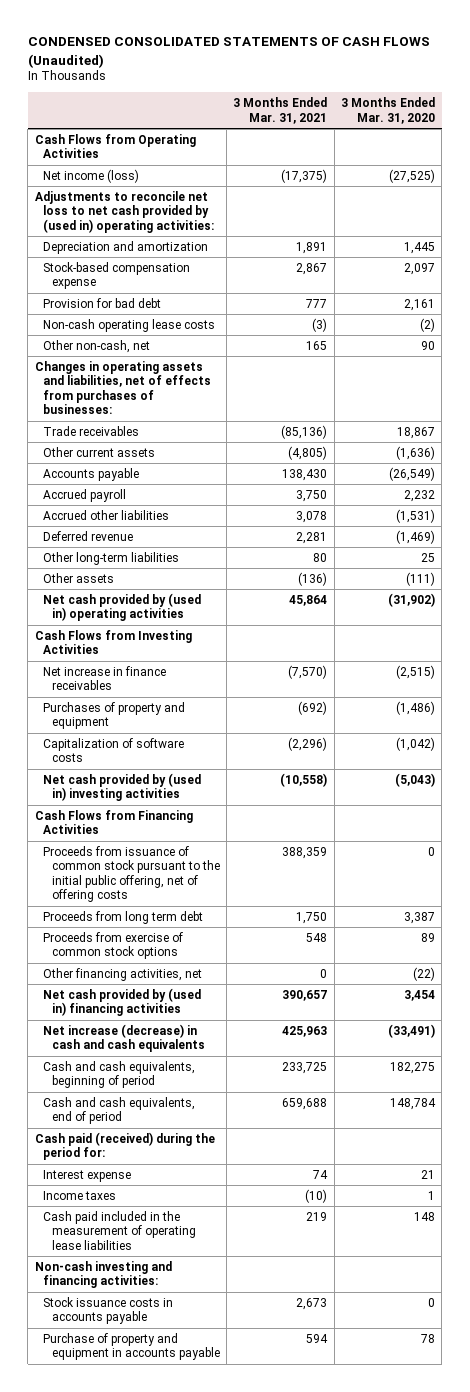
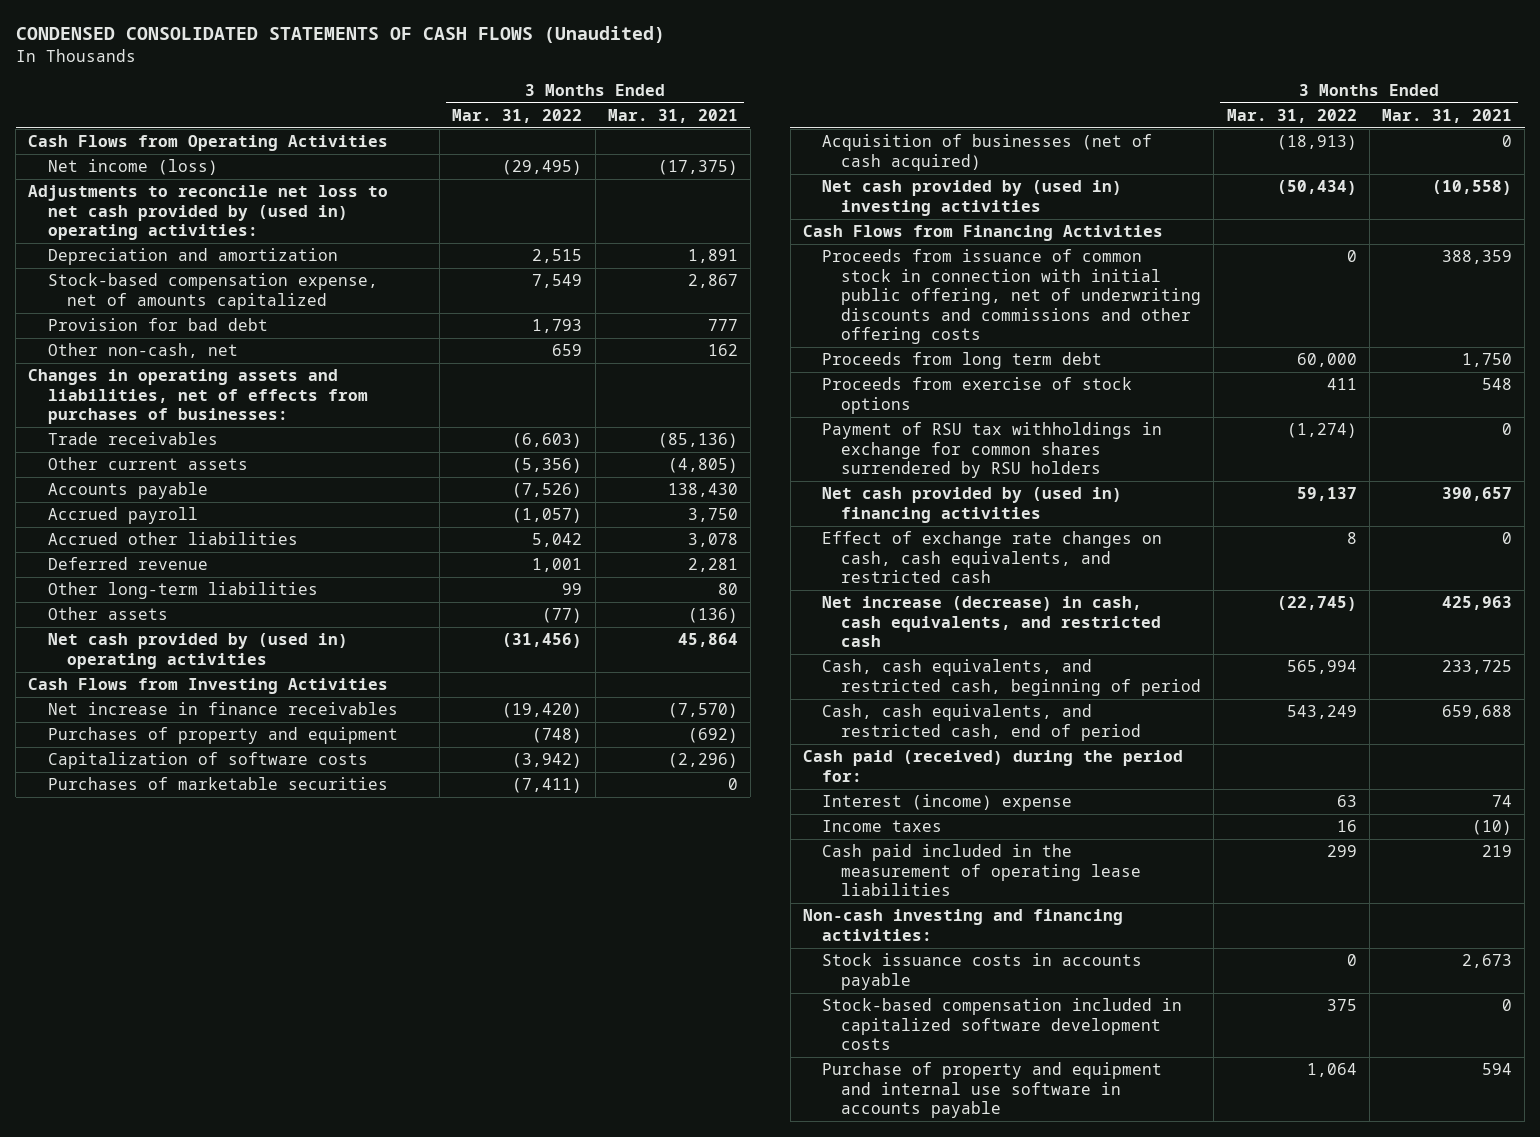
[340,97,435,124] 3 Months Ended Mar. 31, 2020 -> none
none -> [452,109,583,124] Mar. 31, 2022
[43,261,191,290] Stock-based compensation expense -> [47,273,378,310] Stock-based compensation expense, net of amounts capitalized
[43,318,216,332] Non-cash operating lease costs -> none
[306,340,328,350] 165 -> [707,344,738,357] 162
none -> [47,777,388,791] Purchases of marketable securities
none -> [822,134,1153,171] Acquisition of businesses (net of cash acquired)
[43,845,221,903] Proceeds from issuance of common stock pursuant to the initial public offering, net of offering costs -> [822,249,1202,345] Proceeds from issuance of common stock in connection with initial public offering, net of underwriting discounts and commissions and other offering costs
[43,967,203,981] Other financing activities, net -> none
[43,931,184,960] Proceeds from exercise of common stock options -> [822,377,1133,414] Proceeds from exercise of stock options
none -> [822,422,1163,479] Payment of RSU tax withholdings in exchange for common shares surrendered by RSU holders
none -> [822,531,1163,584] Effect of exchange rate changes on cash, cash equivalents, and restricted cash
[43,1023,206,1053] Net increase (decrease) in cash and cash equivalents -> [822,596,1162,648] Net increase (decrease) in cash, cash equivalents, and restricted cash
[43,1060,196,1089] Cash and cash equivalents, beginning of period -> [822,659,1202,696] Cash, cash equivalents, and restricted cash, beginning of period
[43,1096,196,1125] Cash and cash equivalents, end of period -> [822,704,1142,741] Cash, cash equivalents, and restricted cash, end of period
[43,1169,132,1182] Interest expense -> [822,794,1073,812] Interest (income) expense
none -> [822,998,1183,1051] Stock-based compensation included in capitalized software development costs
[43,1332,221,1361] Purchase of property and equipment in accounts payable -> [822,1062,1163,1119] Purchase of property and equipment and internal use software in accounts payable

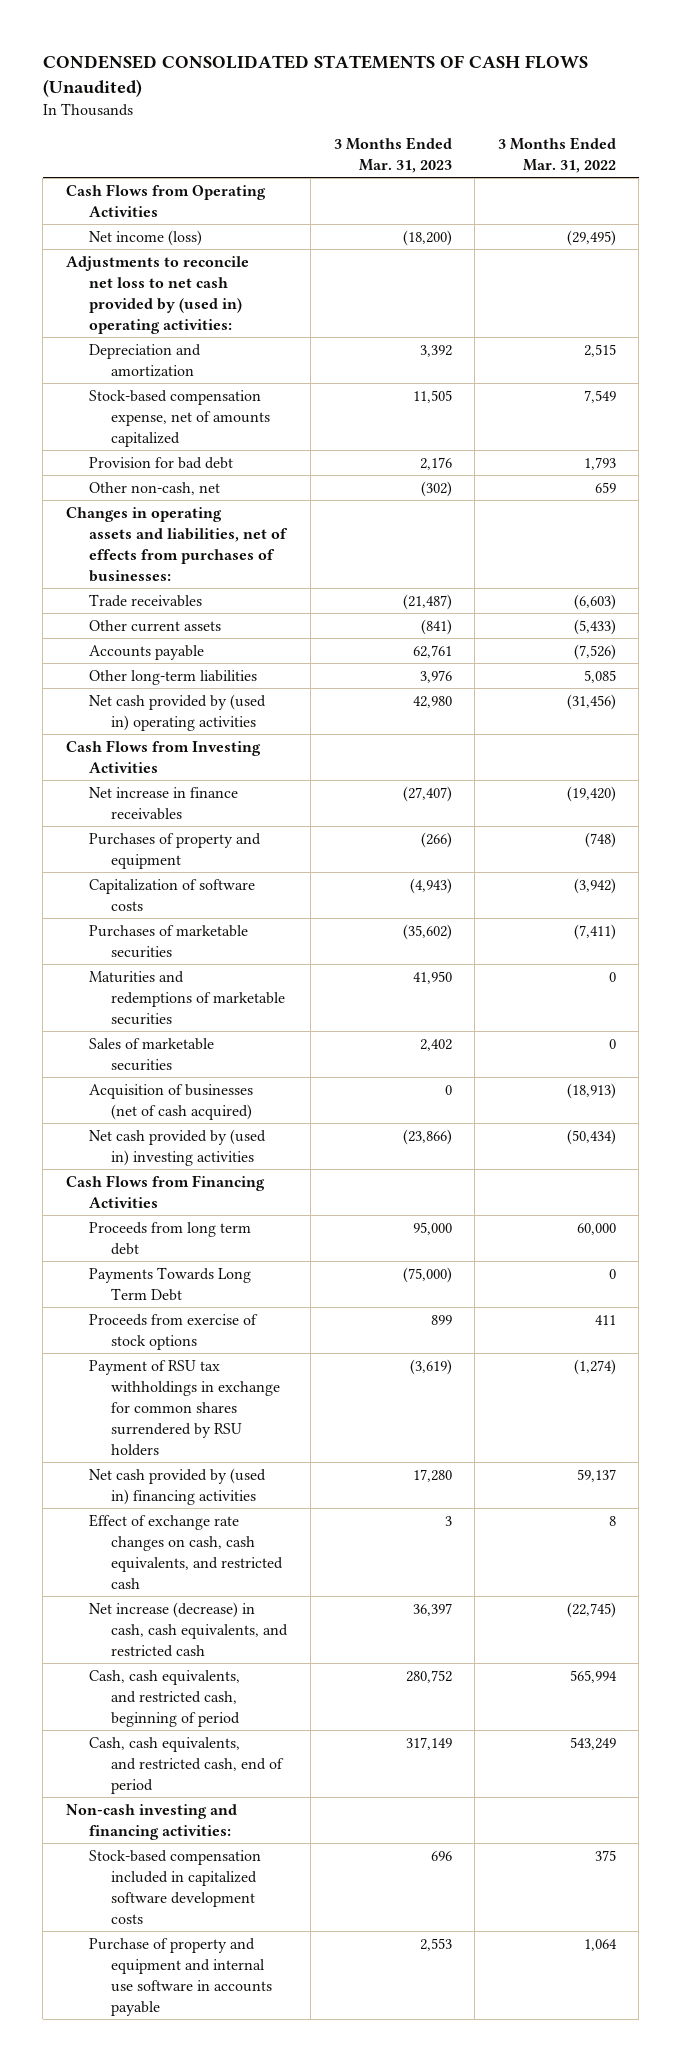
[607,109,738,124] Mar. 31, 2021 -> none
none -> [333,137,452,174] 3 Months Ended Mar. 31, 2023
[512,458,583,474] (5,356) -> [573,618,616,635] (5,433)
[47,507,198,525] Accrued payroll -> none
[47,532,298,546] Accrued other liabilities -> none
[47,557,208,571] Deferred revenue -> none
[47,607,168,621] Other assets -> none
[562,583,583,596] 99 -> [583,669,616,683] 5,085
none -> [88,970,286,1025] Maturities and redemptions of marketable securities
none -> [88,1037,214,1071] Sales of marketable securities
[822,249,1202,345] Proceeds from issuance of common stock in connection with initial public offering, net of underwriting discounts and commissions and other offering costs -> none
none -> [88,1266,251,1301] Payments Towards Long Term Debt
[802,750,1183,782] Cash paid (received) during the period for: -> none
[822,794,1073,812] Interest (income) expense -> none
[822,820,943,833] Income taxes -> none
[822,844,1142,897] Cash paid included in the measurement of operating lease liabilities -> none
[822,953,1143,990] Stock issuance costs in accounts payable -> none

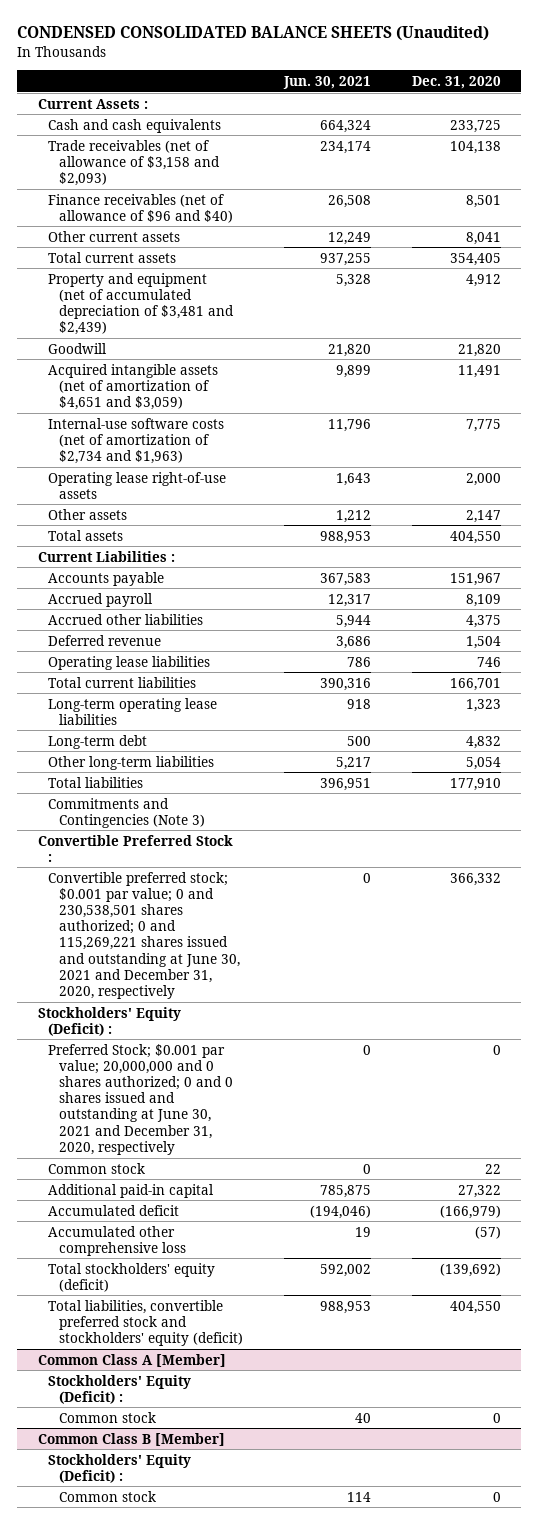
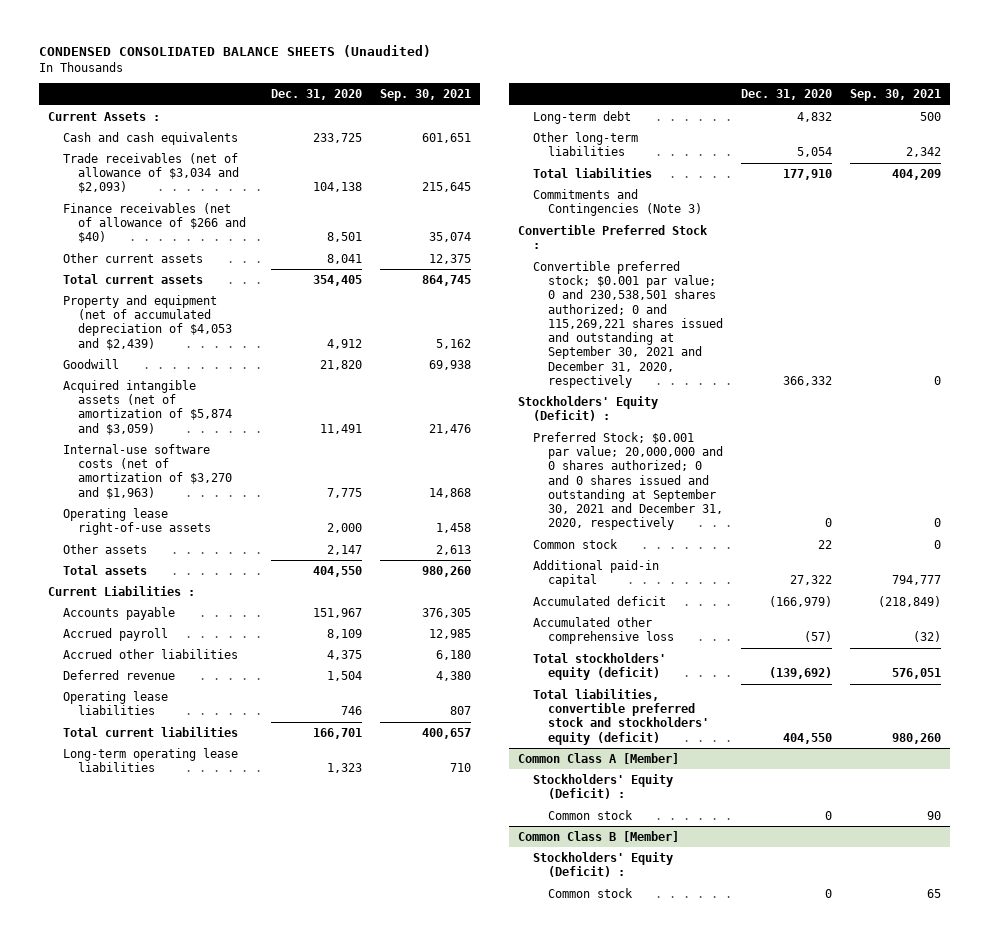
[282,75,371,89] Jun. 30, 2021 -> none
none -> [380,89,472,102] Sep. 30, 2021
[48,139,221,186] Trade receivables (net of allowance of $3,158 and $2,093) -> [63,152,240,194] Trade receivables (net of allowance of $3,034 and $2,093)
[48,193,234,223] Finance receivables (net of allowance of $96 and $40) -> [63,202,247,244] Finance receivables (net of allowance of $266 and $40)
[48,272,235,336] Property and equipment (net of accumulated depreciation of $3,481 and $2,439) -> [63,294,233,350] Property and equipment (net of accumulated depreciation of $4,053 and $2,439)
[48,363,219,410] Acquired intangible assets (net of amortization of $4,651 and $3,059) -> [63,379,233,435] Acquired intangible assets (net of amortization of $5,874 and $3,059)
[48,417,225,464] Internal-use software costs (net of amortization of $2,734 and $1,963) -> [63,443,233,499] Internal-use software costs (net of amortization of $3,270 and $1,963)
[48,871,241,1000] Convertible preferred stock; $0.001 par value; 0 and 230,538,501 shares authorized; 0 and 115,269,221 shares issued and outstanding at June 30, 2021 and December 31, 2020, respectively -> [532,260,724,389] Convertible preferred stock; $0.001 par value; 0 and 230,538,501 shares authorized; 0 and 115,269,221 shares issued and outstanding at September 30, 2021 and December 31, 2020, respectively
[48,1043,234,1155] Preferred Stock; $0.001 par value; 20,000,000 and 0 shares authorized; 0 and 0 shares issued and outstanding at June 30, 2021 and December 31, 2020, respectively -> [532,431,724,531] Preferred Stock; $0.001 par value; 20,000,000 and 0 shares authorized; 0 and 0 shares issued and outstanding at September 30, 2021 and December 31, 2020, respectively

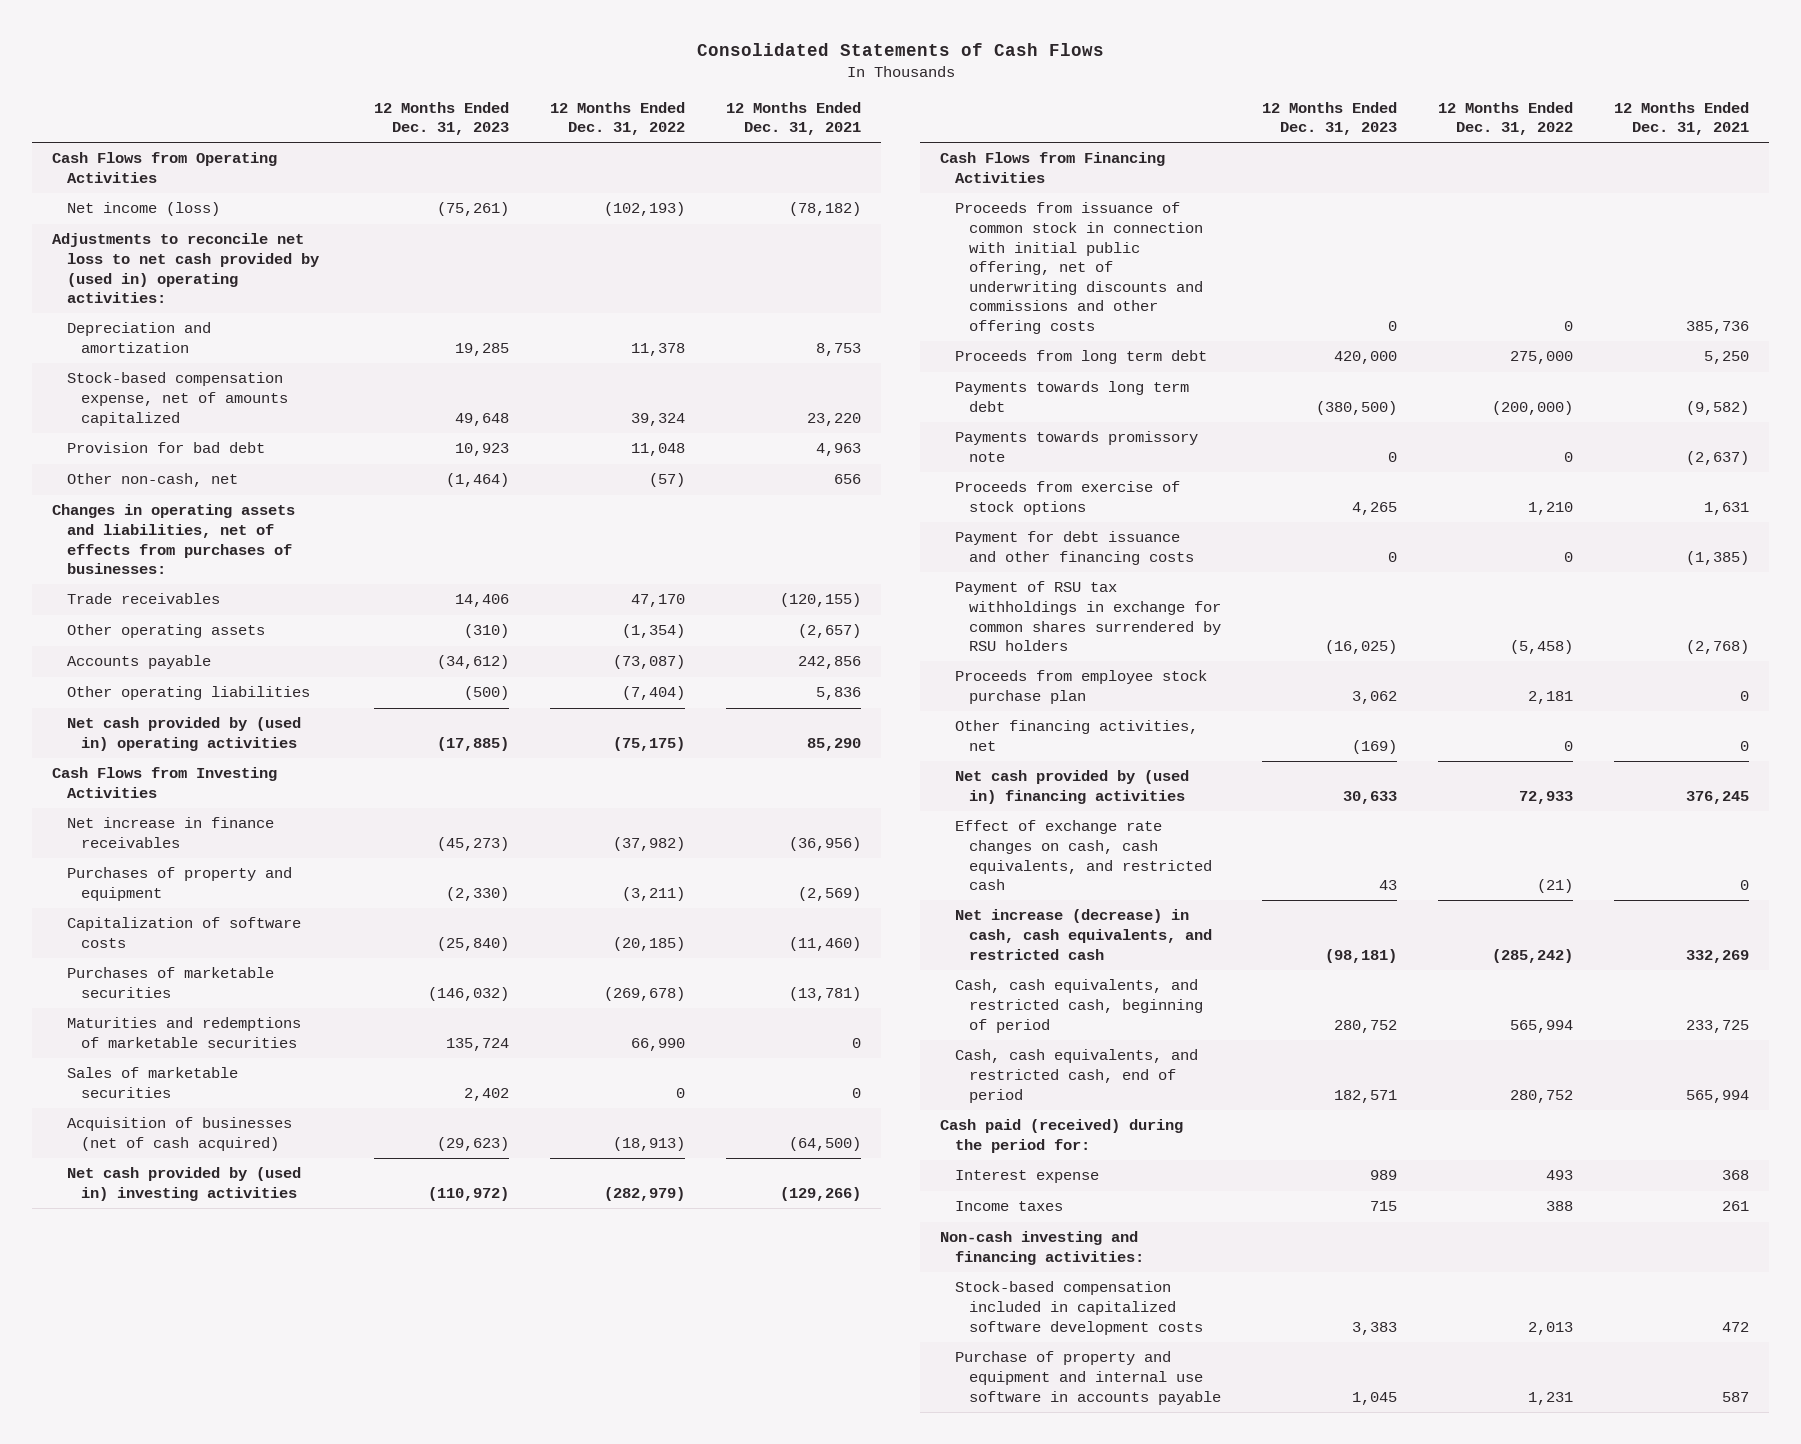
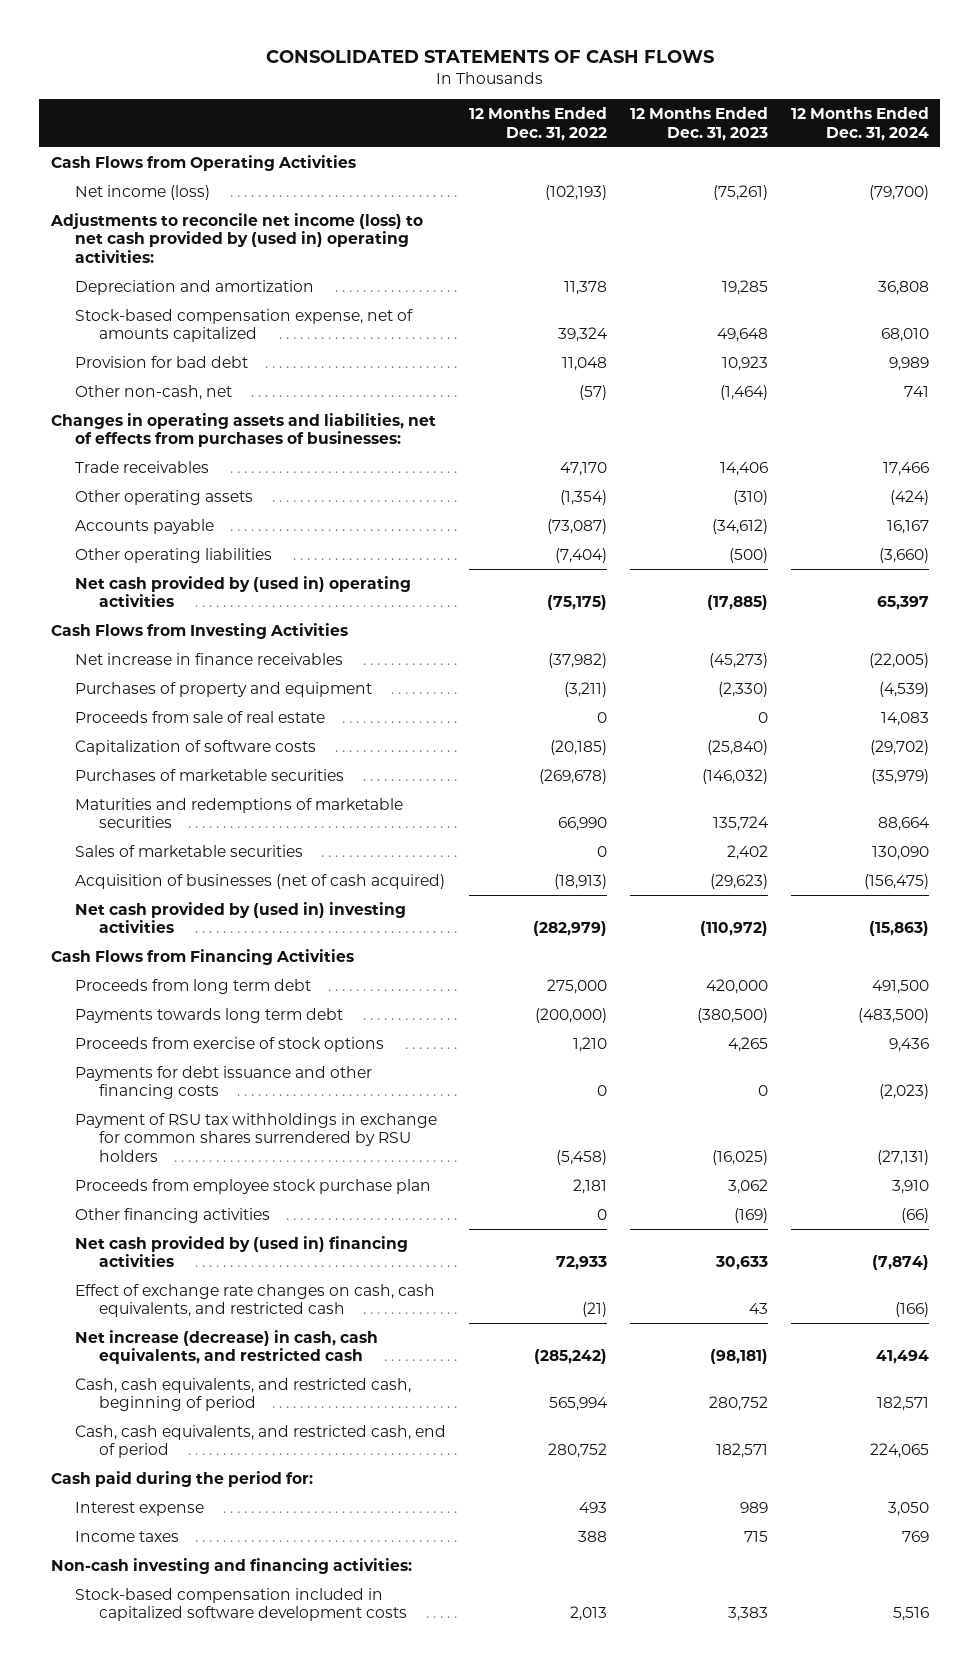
[696,42,1104,56] Consolidated Statements of Cash Flows -> [265,50,714,64] CONSOLIDATED STATEMENTS OF CASH FLOWS
[725,101,861,136] 12 Months Ended Dec. 31, 2021 -> none
none -> [790,107,929,141] 12 Months Ended Dec. 31, 2024
[52,233,319,304] Adjustments to reconcile net loss to net cash provided by (used in) operating activities: -> [49,212,423,264] Adjustments to reconcile net income (loss) to net cash provided by (used in) operating activities:
none -> [74,710,325,723] Proceeds from sale of real estate
[954,202,1203,335] Proceeds from issuance of common stock in connection with initial public offering, net of underwriting discounts and commissions and other offering costs -> none
[954,431,1198,463] Payments towards promissory note -> none
[954,531,1194,566] Payment for debt issuance and other financing costs -> [74,1065,372,1100] Payments for debt issuance and other financing costs
[954,720,1198,752] Other financing activities, net -> [74,1207,270,1223] Other financing activities
[940,1119,1184,1154] Cash paid (received) during the period for: -> [50,1470,313,1487] Cash paid during the period for:
[954,1351,1221,1405] Purchase of property and equipment and internal use software in accounts payable -> none

